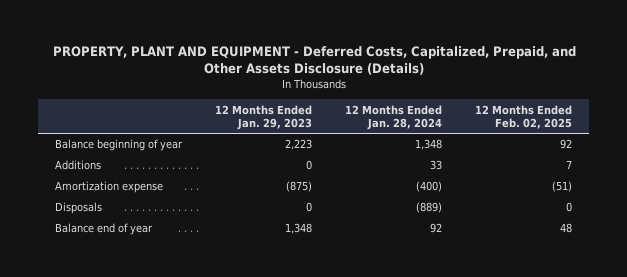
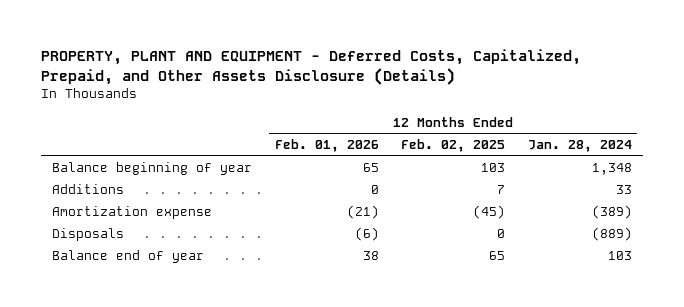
[215,104,313,131] 12 Months Ended Jan. 29, 2023 -> none
none -> [274,138,379,152] Feb. 01, 2026
[560,139,573,150] 92 -> [481,162,506,172] 103
[416,181,443,193] (400) -> [591,204,632,219] (389)
[552,181,573,193] (51) -> [473,204,506,219] (45)
[430,223,443,234] 92 -> [607,250,632,260] 103
[560,223,573,234] 48 -> [489,250,506,260] 65

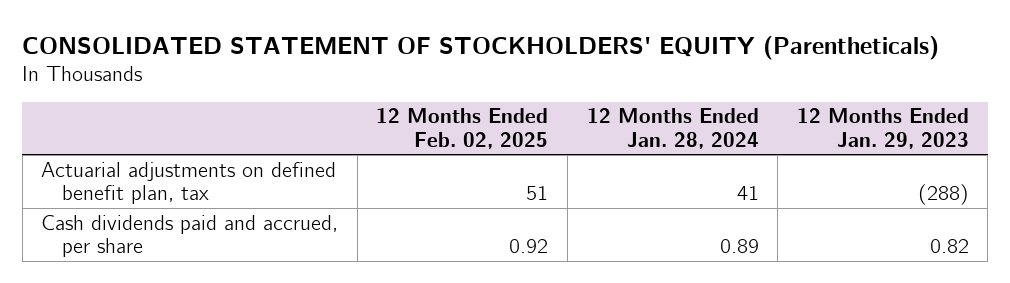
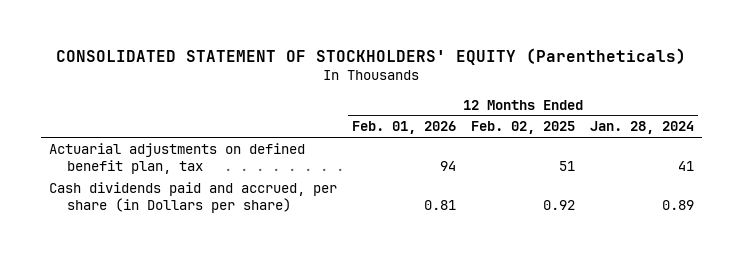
[796,108,969,149] 12 Months Ended Jan. 29, 2023 -> none
none -> [351,121,456,135] Feb. 01, 2026
[41,214,339,258] Cash dividends paid and accrued, per share -> [48,181,337,214] Cash dividends paid and accrued, per share (in Dollars per share)

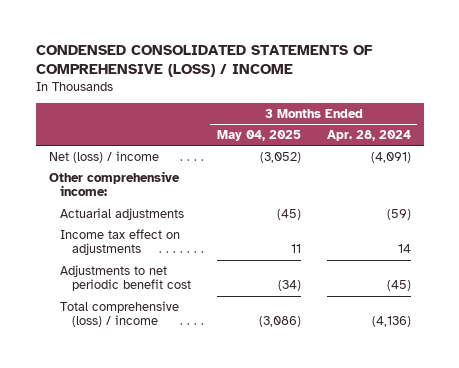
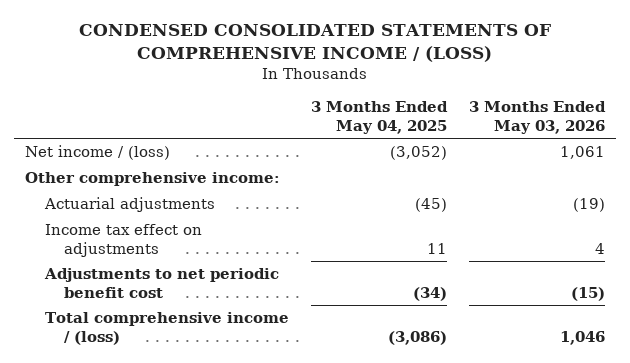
[35,44,372,78] CONDENSED CONSOLIDATED STATEMENTS OF COMPREHENSIVE (LOSS) / INCOME -> [78,24,551,63] CONDENSED CONSOLIDATED STATEMENTS OF COMPREHENSIVE INCOME / (LOSS)
[326,129,411,141] Apr. 28, 2024 -> none
none -> [468,101,606,134] 3 Months Ended May 03, 2026
[48,150,159,163] Net (loss) / income -> [24,145,170,161] Net income / (loss)
[60,300,180,328] Total comprehensive (loss) / income -> [44,312,289,345] Total comprehensive income / (loss)

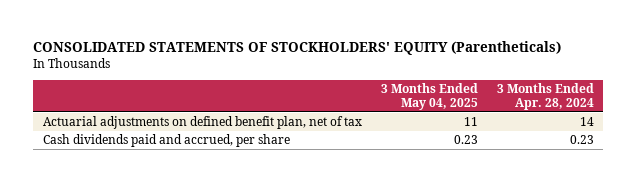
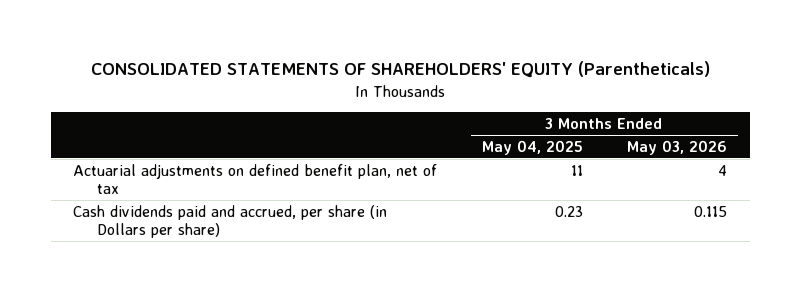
[33,40,562,55] CONSOLIDATED STATEMENTS OF STOCKHOLDERS' EQUITY (Parentheticals) -> [91,61,711,79] CONSOLIDATED STATEMENTS OF SHAREHOLDERS' EQUITY (Parentheticals)
[496,83,594,110] 3 Months Ended Apr. 28, 2024 -> none
none -> [627,139,728,155] May 03, 2026
[42,134,290,148] Cash dividends paid and accrued, per share -> [73,204,388,239] Cash dividends paid and accrued, per share (in Dollars per share)

